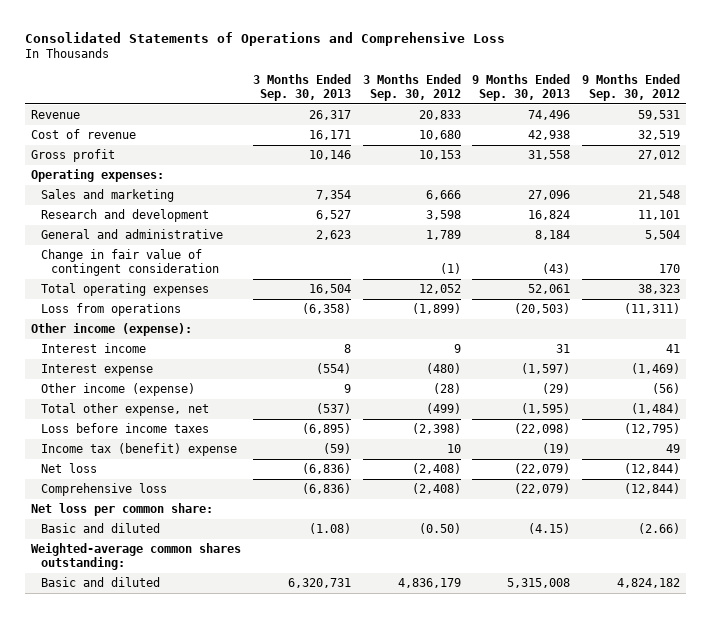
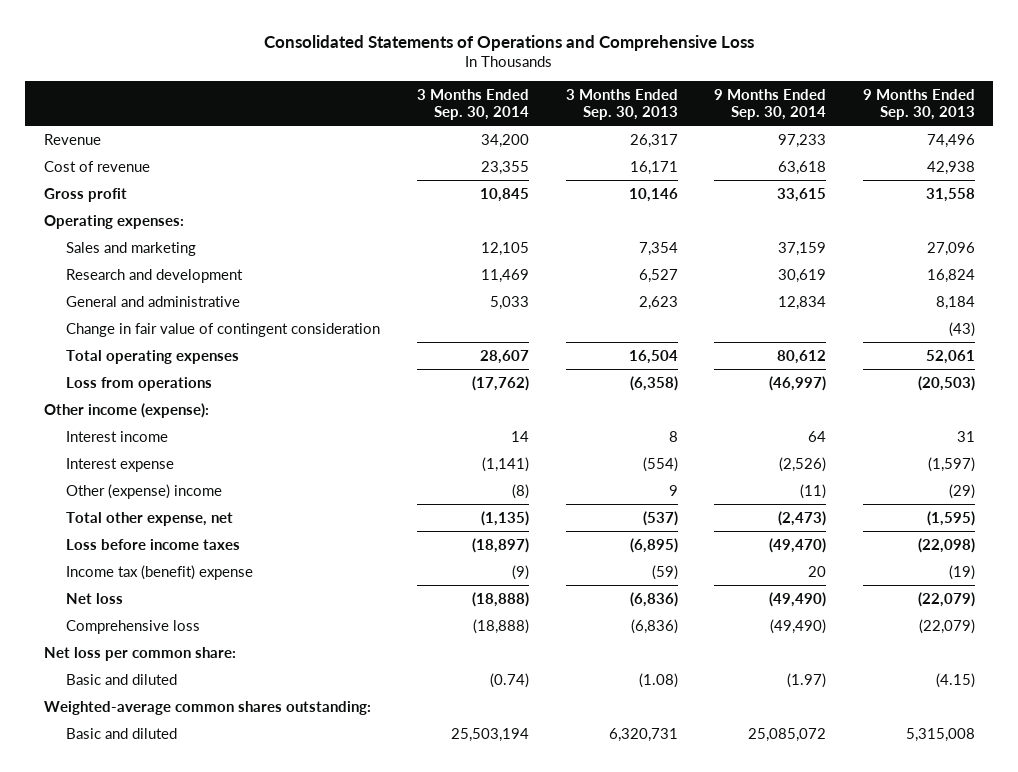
[362,73,461,101] 3 Months Ended Sep. 30, 2012 -> none
[581,73,680,101] 9 Months Ended Sep. 30, 2012 -> none
none -> [416,89,529,120] 3 Months Ended Sep. 30, 2014
none -> [714,89,827,120] 9 Months Ended Sep. 30, 2014
[40,383,195,397] Other income (expense) -> [66,483,223,499] Other (expense) income

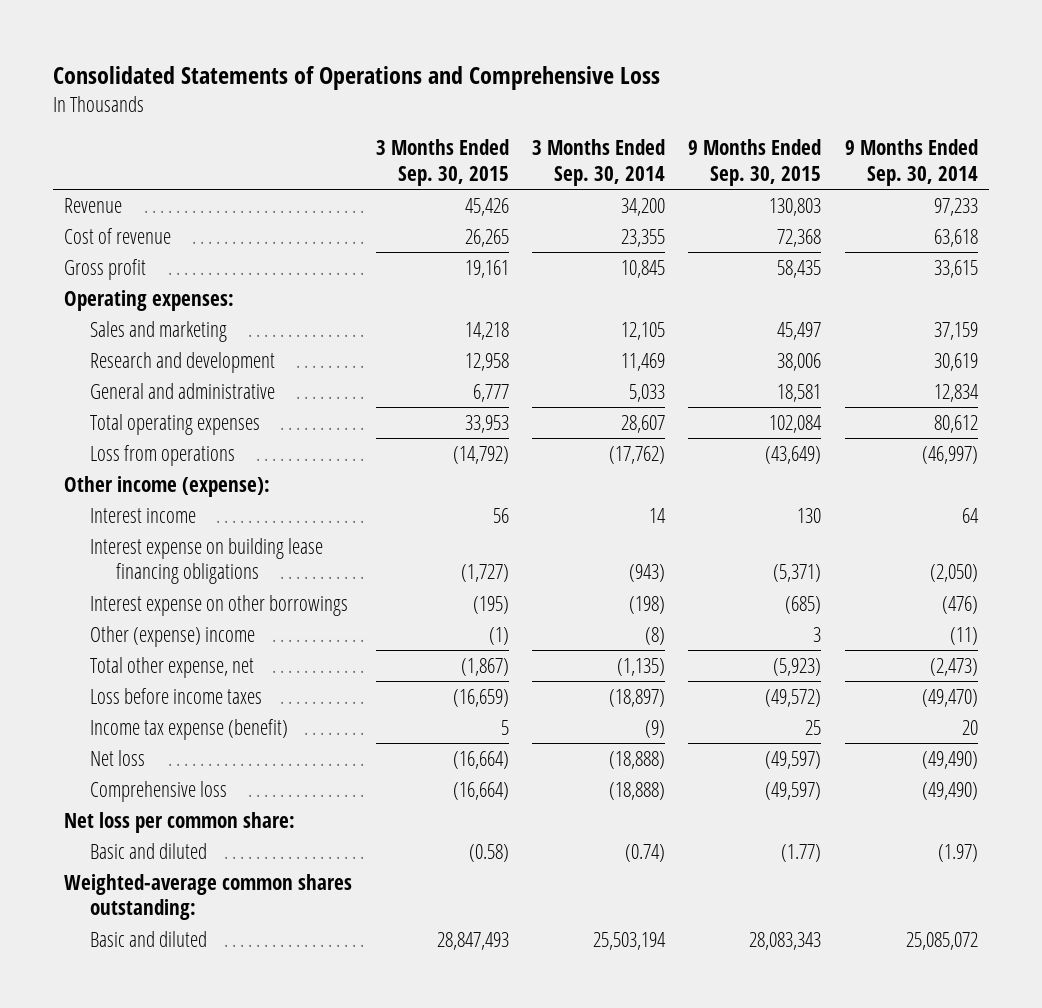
[565,89,678,120] 3 Months Ended Sep. 30, 2013 -> none
[862,89,975,120] 9 Months Ended Sep. 30, 2013 -> none
none -> [375,139,509,186] 3 Months Ended Sep. 30, 2015
none -> [688,139,822,186] 9 Months Ended Sep. 30, 2015
[66,322,381,337] Change in fair value of contingent consideration -> none
[66,457,175,472] Interest expense -> none
none -> [90,537,324,585] Interest expense on building lease financing obligations
none -> [90,594,349,616] Interest expense on other borrowings
[66,564,254,580] Income tax (benefit) expense -> [90,718,289,740] Income tax expense (benefit)

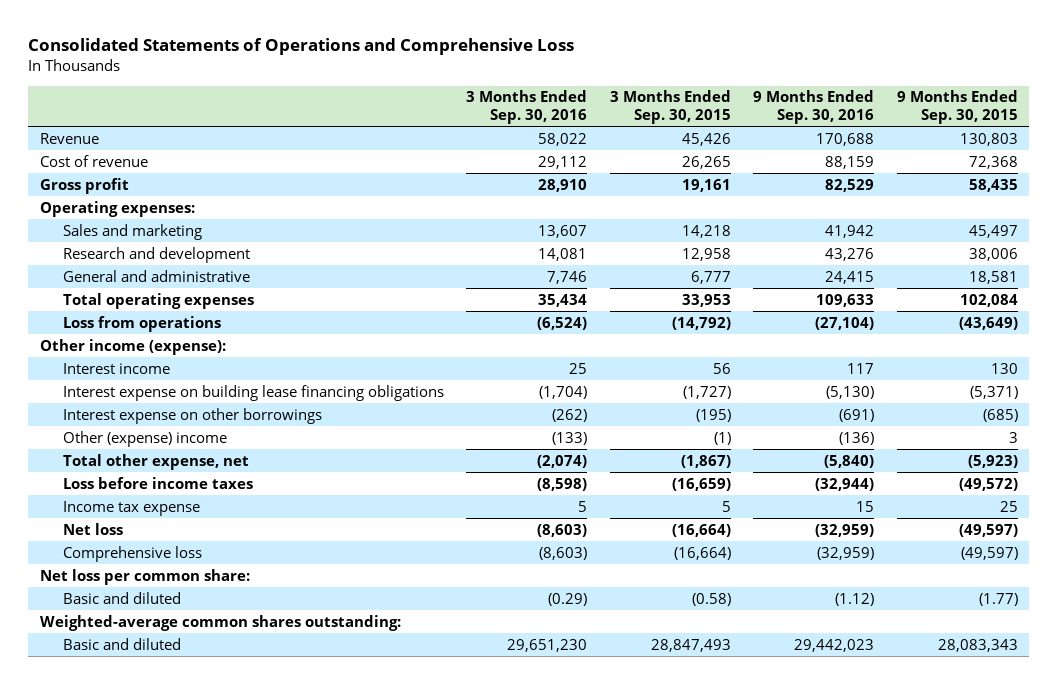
[531,139,665,186] 3 Months Ended Sep. 30, 2014 -> none
[844,139,978,186] 9 Months Ended Sep. 30, 2014 -> none
none -> [466,90,588,125] 3 Months Ended Sep. 30, 2016
none -> [753,90,875,125] 9 Months Ended Sep. 30, 2016
[90,718,289,740] Income tax expense (benefit) -> [62,500,200,516] Income tax expense

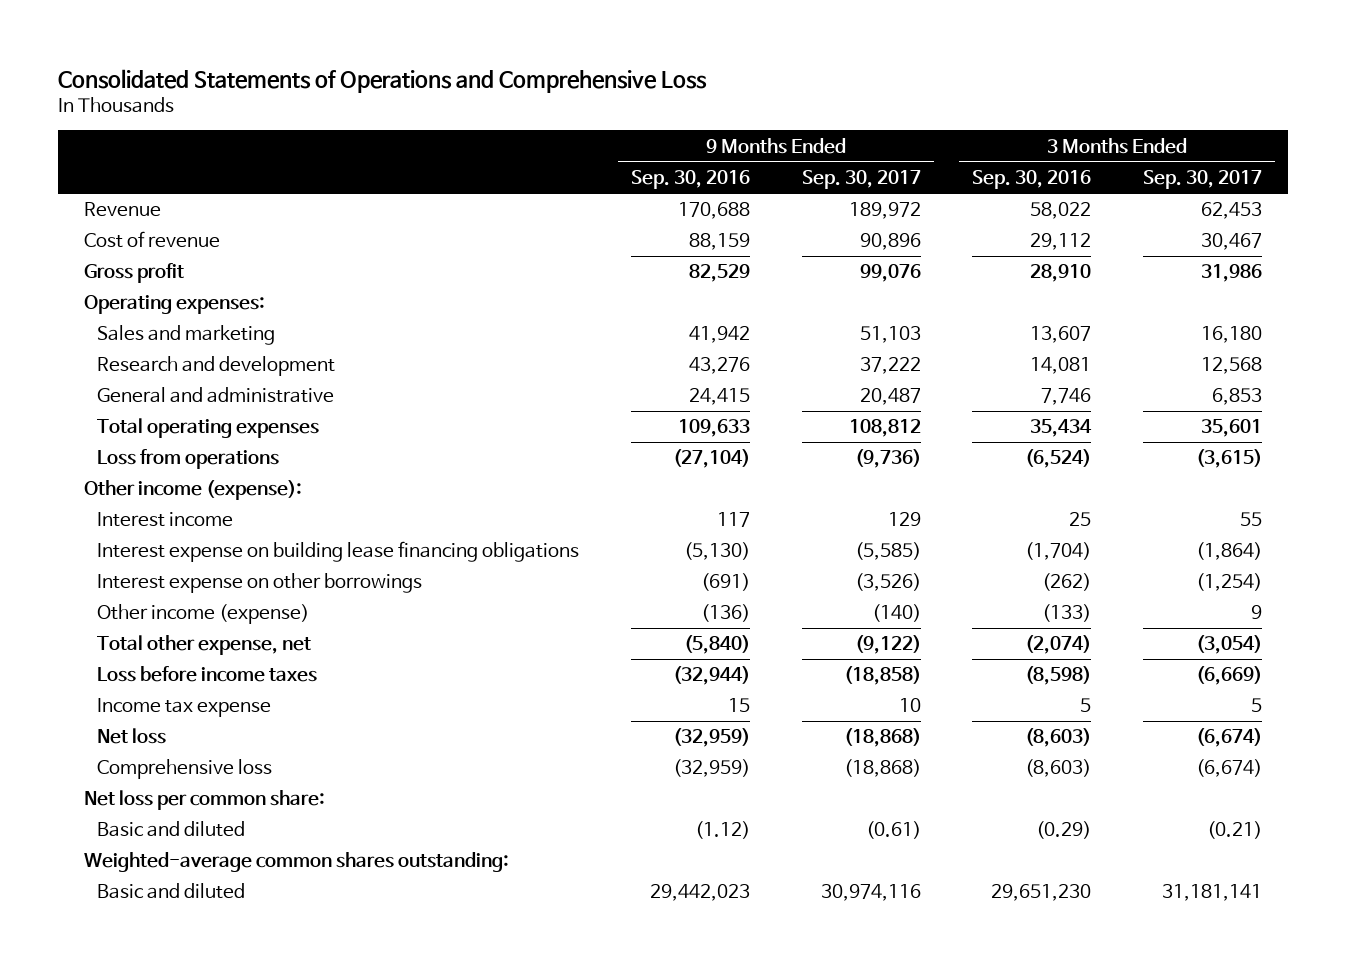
[609,90,731,125] 3 Months Ended Sep. 30, 2015 -> none
[897,90,1019,125] 9 Months Ended Sep. 30, 2015 -> none
none -> [801,170,921,190] Sep. 30, 2017
none -> [1142,170,1262,190] Sep. 30, 2017
[62,430,227,447] Other (expense) income -> [97,604,310,625] Other income (expense)

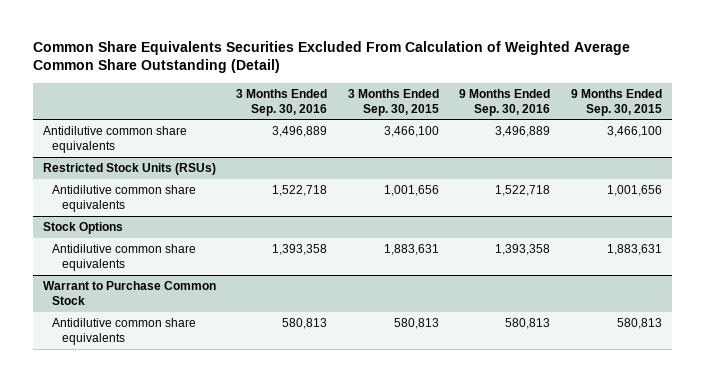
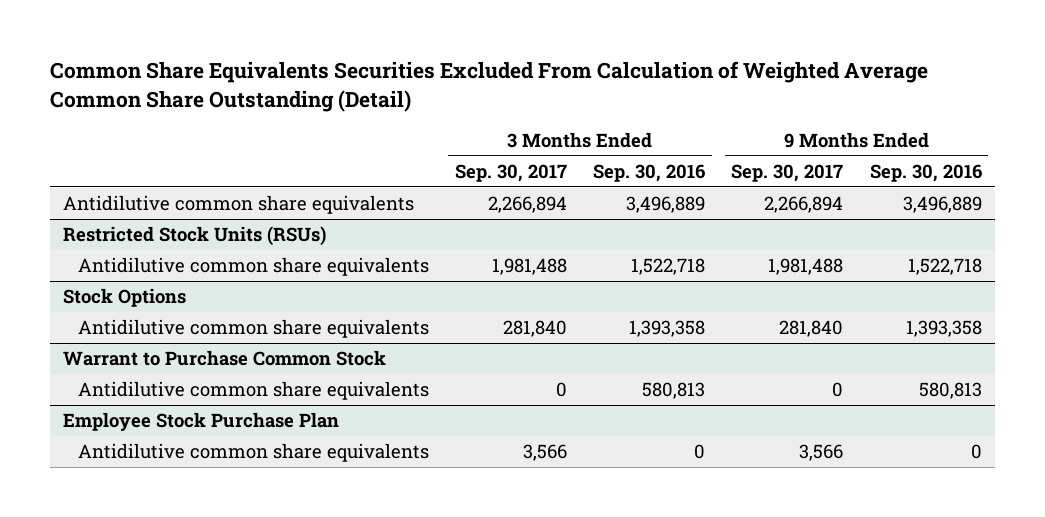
[347,88,439,116] 3 Months Ended Sep. 30, 2015 -> none
[570,88,662,116] 9 Months Ended Sep. 30, 2015 -> none
none -> [454,163,567,182] Sep. 30, 2017
none -> [731,163,844,182] Sep. 30, 2017
none -> [63,411,340,431] Employee Stock Purchase Plan
none -> [77,442,429,462] Antidilutive common share equivalents

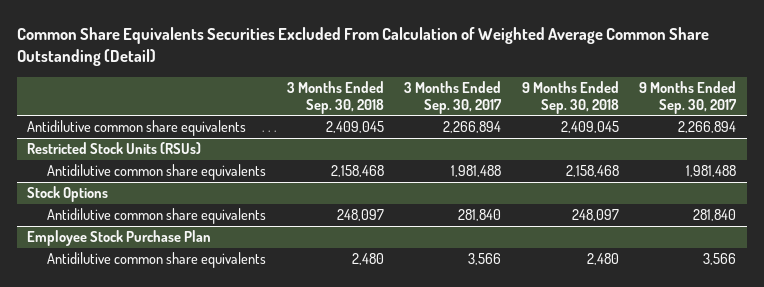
[593,163,706,182] Sep. 30, 2016 -> none
[869,163,982,182] Sep. 30, 2016 -> none
none -> [286,80,384,114] 3 Months Ended Sep. 30, 2018
none -> [521,80,619,114] 9 Months Ended Sep. 30, 2018
[63,349,387,366] Warrant to Purchase Common Stock -> none
[77,380,429,400] Antidilutive common share equivalents -> none

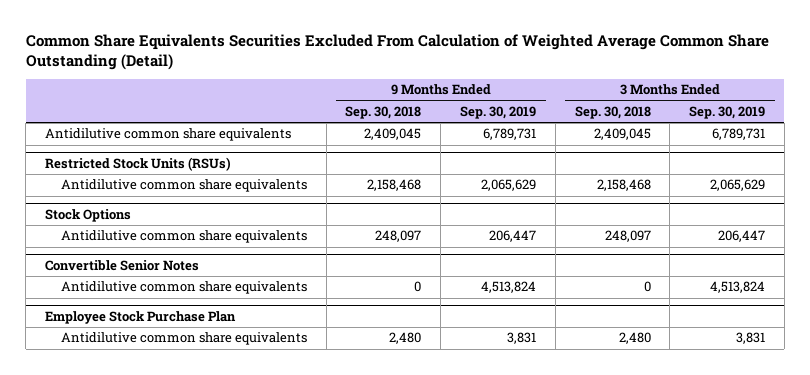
[404,80,503,114] 3 Months Ended Sep. 30, 2017 -> none
[639,80,738,114] 9 Months Ended Sep. 30, 2017 -> none
none -> [460,106,537,120] Sep. 30, 2019
none -> [689,106,766,120] Sep. 30, 2019
none -> [44,260,199,272] Convertible Senior Notes
none -> [60,281,307,295] Antidilutive common share equivalents

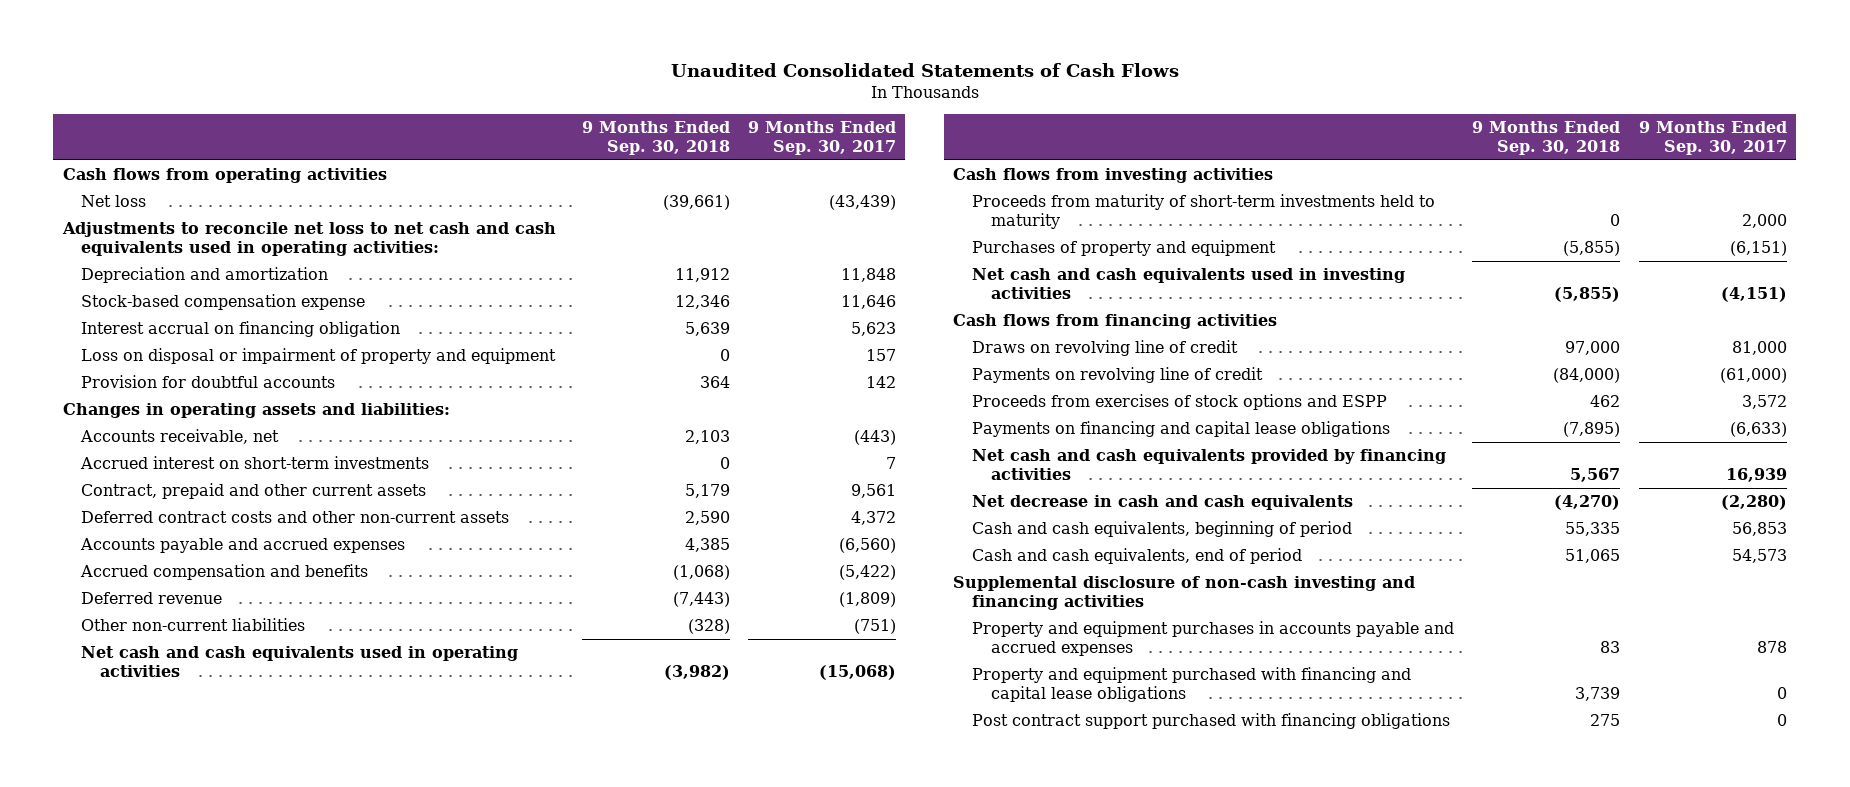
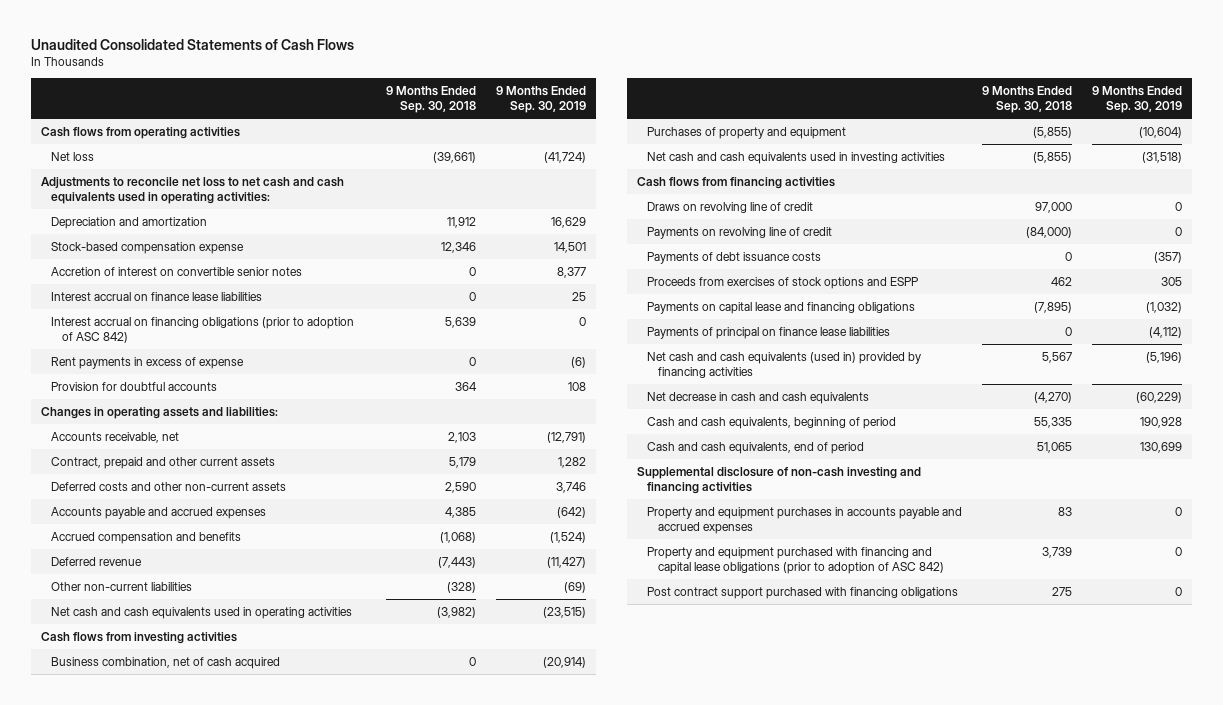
[748,121,897,155] 9 Months Ended Sep. 30, 2017 -> none
none -> [496,86,587,114] 9 Months Ended Sep. 30, 2019
[81,348,557,365] Loss on disposal or impairment of property and equipment -> none
none -> [51,266,303,276] Accretion of interest on convertible senior notes
none -> [51,291,263,301] Interest accrual on finance lease liabilities
[81,321,401,338] Interest accrual on financing obligation -> [51,316,355,344] Interest accrual on financing obligations (prior to adoption of ASC 842)
none -> [51,356,245,369] Rent payments in excess of expense
[80,456,430,470] Accrued interest on short-term investments -> none
[81,511,510,524] Deferred contract costs and other non-current assets -> [51,481,287,491] Deferred costs and other non-current assets
[972,194,1436,230] Proceeds from maturity of short-term investments held to maturity -> none
none -> [51,656,281,669] Business combination, net of cash acquired
none -> [647,251,822,264] Payments of debt issuance costs
[972,421,1391,438] Payments on financing and capital lease obligations -> [647,301,916,314] Payments on capital lease and financing obligations
none -> [647,326,891,339] Payments of principal on finance lease liabilities
[972,449,1447,481] Net cash and cash equivalents provided by financing activities -> [647,351,922,379] Net cash and cash equivalents (used in) provided by financing activities
[972,667,1412,703] Property and equipment purchased with financing and capital lease obligations -> [647,546,945,575] Property and equipment purchased with financing and capital lease obligations (prior to adoption of ASC 842)

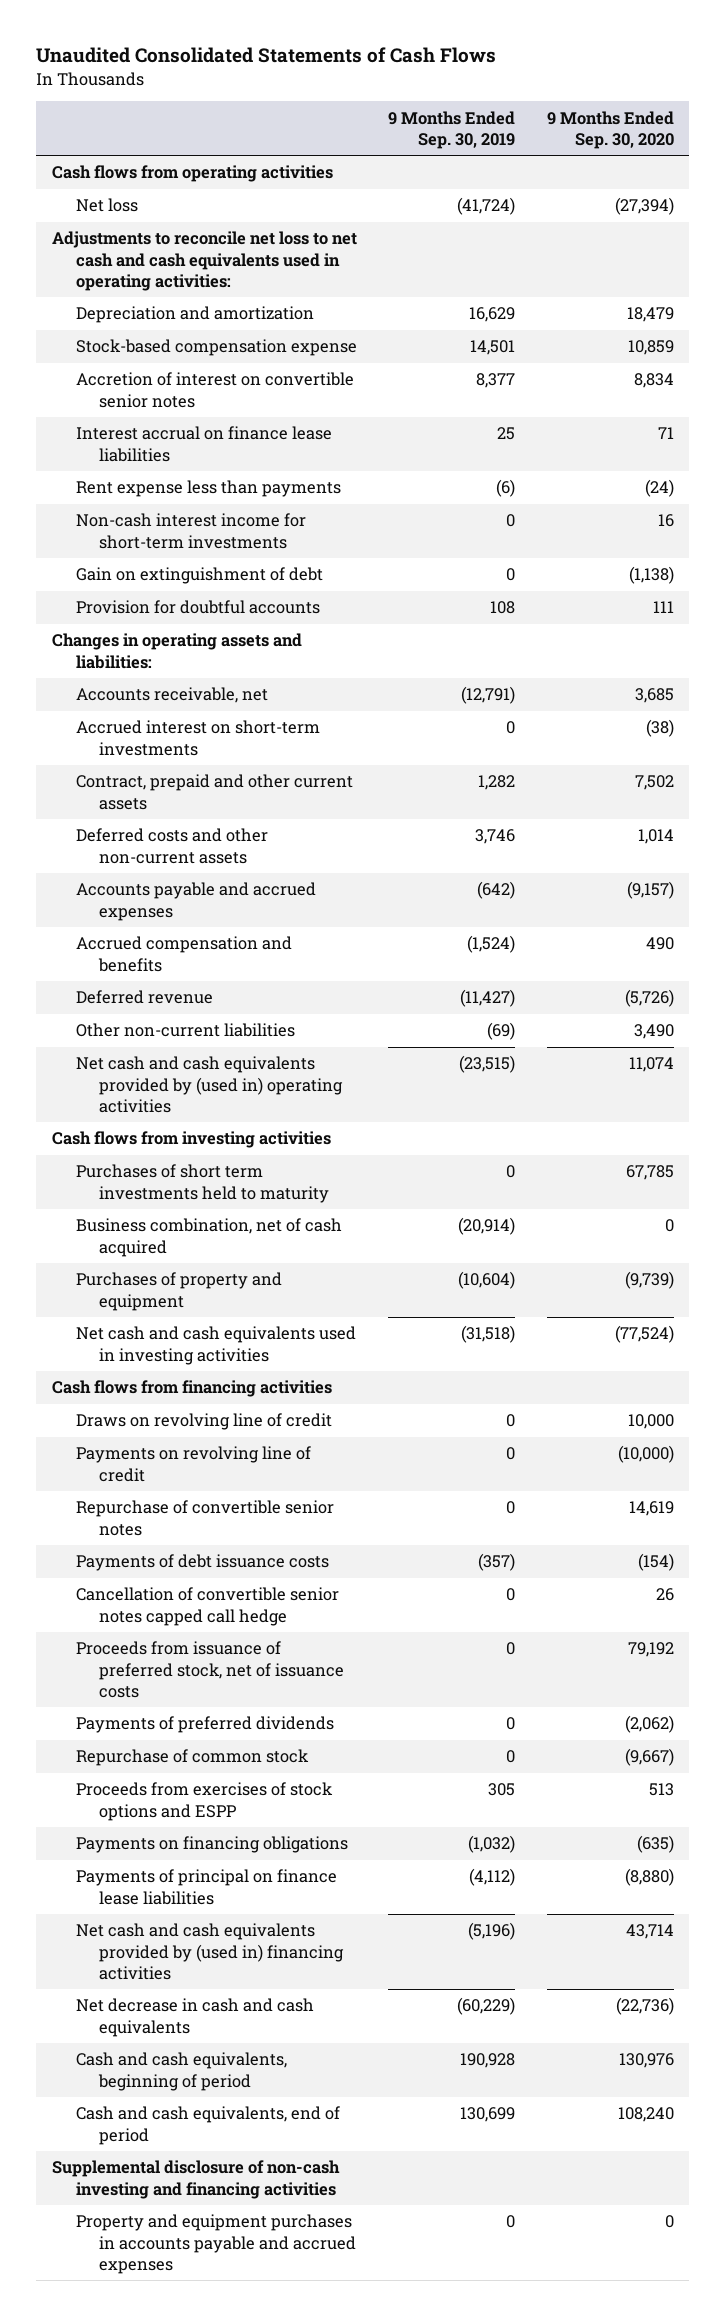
[386,86,477,114] 9 Months Ended Sep. 30, 2018 -> none
none -> [546,110,674,149] 9 Months Ended Sep. 30, 2020
[51,316,355,344] Interest accrual on financing obligations (prior to adoption of ASC 842) -> none
[51,356,245,369] Rent payments in excess of expense -> none
none -> [75,480,341,498] Rent expense less than payments
none -> [75,513,306,549] Non-cash interest income for short-term investments
none -> [75,567,323,585] Gain on extinguishment of debt
none -> [75,720,320,756] Accrued interest on short-term investments
[51,606,353,619] Net cash and cash equivalents used in operating activities -> [75,1056,344,1113] Net cash and cash equivalents provided by (used in) operating activities
none -> [75,1164,330,1203] Purchases of short term investments held to maturity
none -> [75,1500,334,1536] Repurchase of convertible senior notes
none -> [75,1587,339,1626] Cancellation of convertible senior notes capped call hedge
none -> [75,1641,345,1698] Proceeds from issuance of preferred stock, net of issuance costs
none -> [75,1716,334,1734] Payments of preferred dividends
none -> [75,1749,309,1767] Repurchase of common stock
[647,301,916,314] Payments on capital lease and financing obligations -> [75,1836,348,1854] Payments on financing obligations
[647,351,922,379] Net cash and cash equivalents (used in) provided by financing activities -> [75,1923,345,1980] Net cash and cash equivalents provided by (used in) financing activities
[647,546,945,575] Property and equipment purchased with financing and capital lease obligations (prior to adoption of ASC 842) -> none
[647,586,959,599] Post contract support purchased with financing obligations -> none

